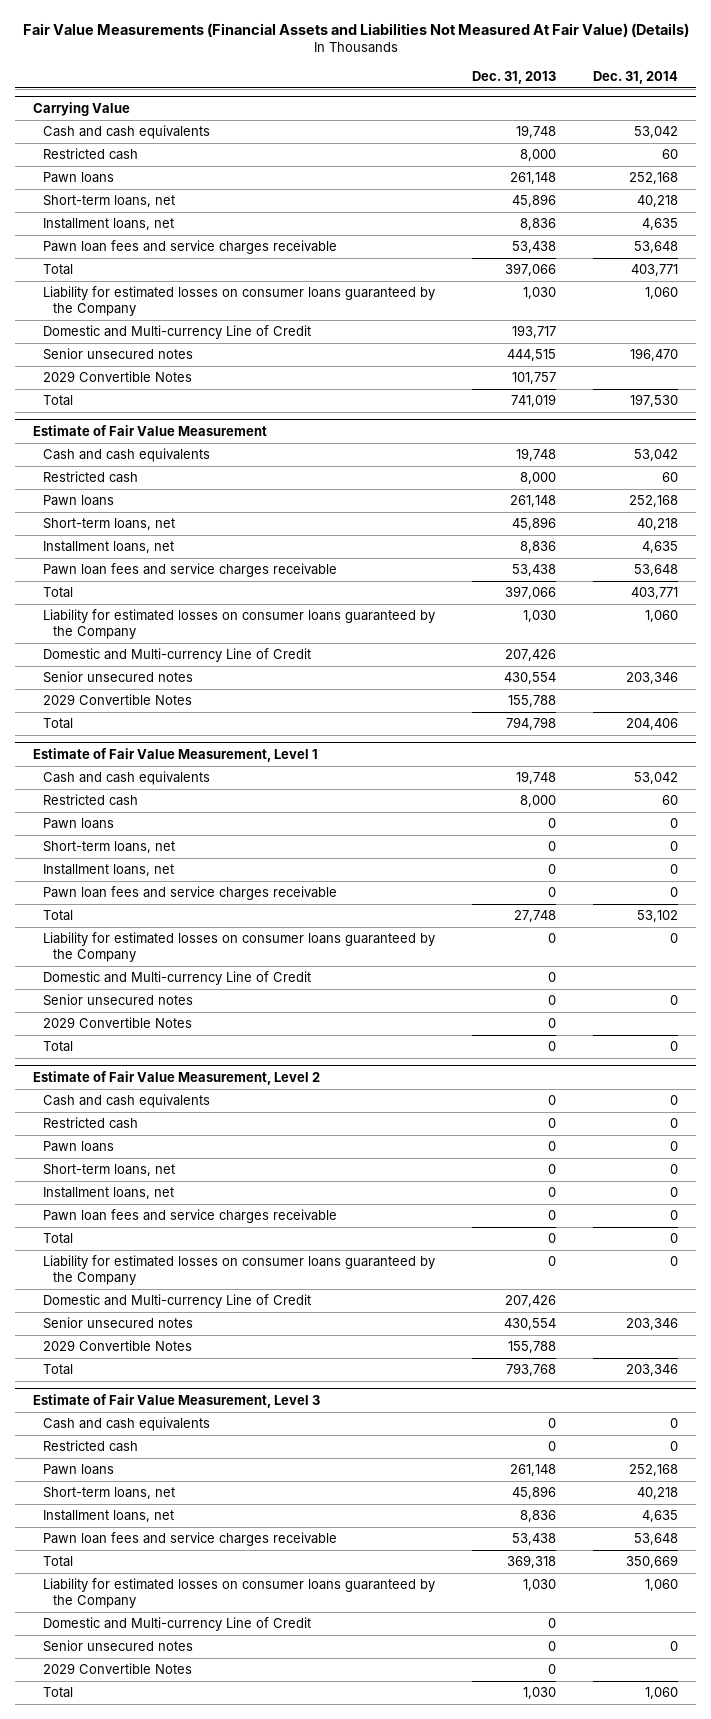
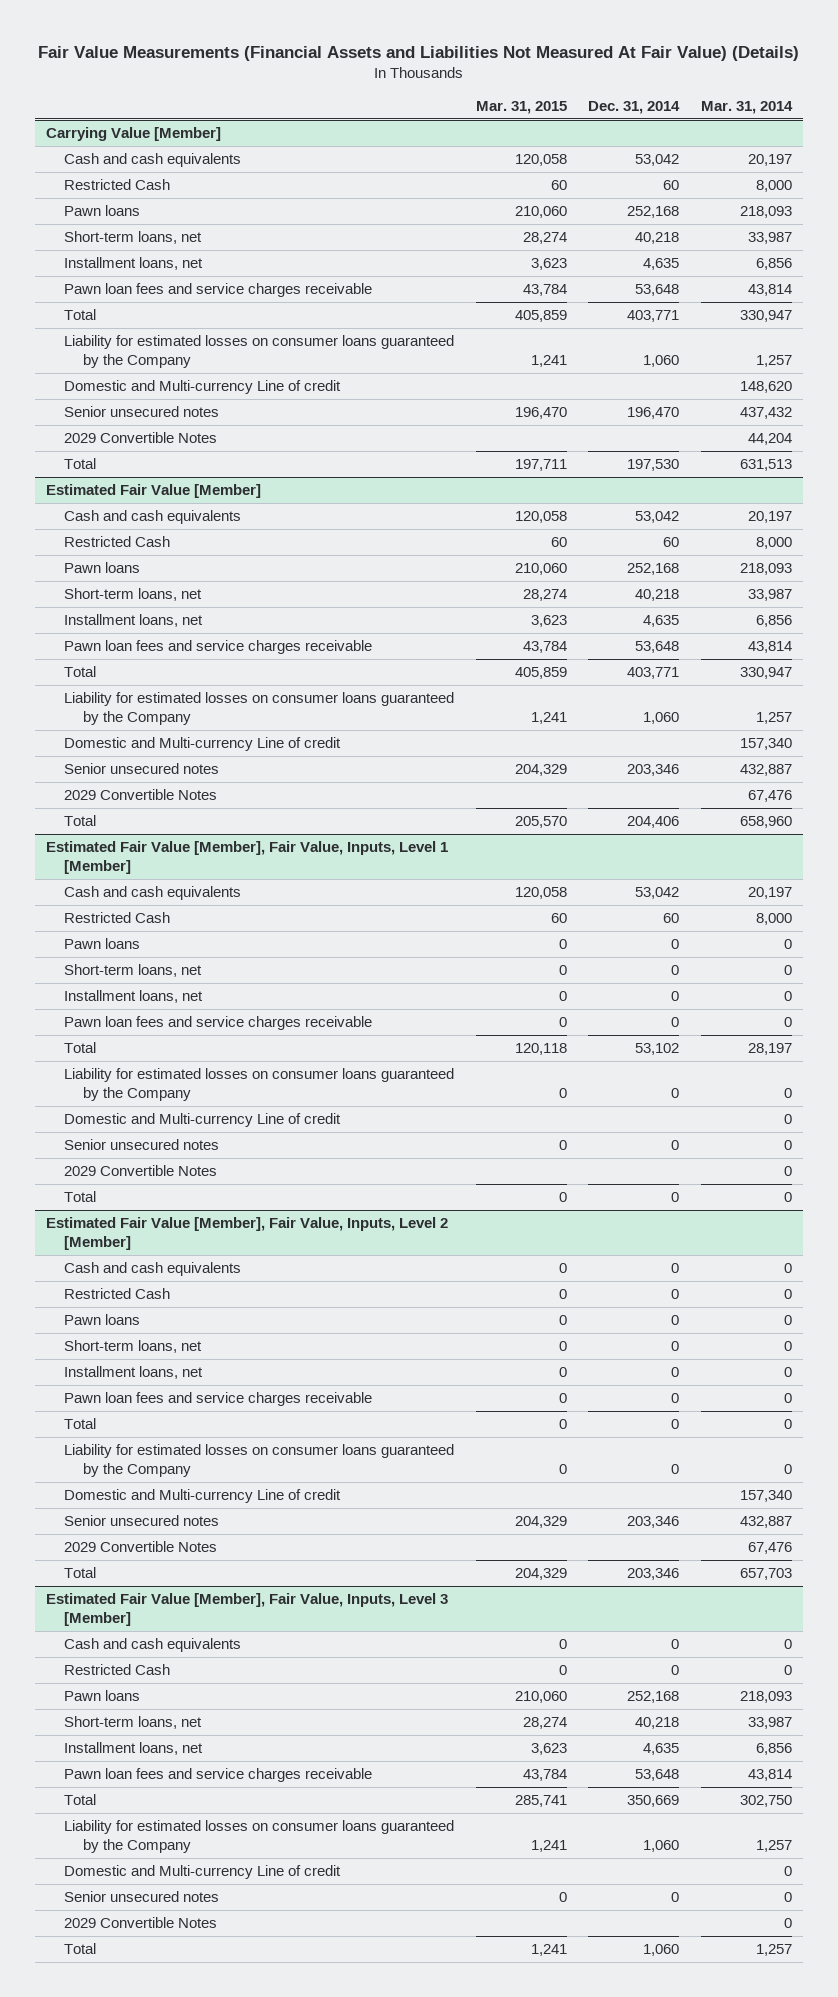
[471,71,556,85] Dec. 31, 2013 -> none
none -> [475,100,567,114] Mar. 31, 2015
none -> [701,100,794,114] Mar. 31, 2014
[33,101,131,116] Carrying Value -> [46,126,222,141] Carrying Value [Member]
[43,148,139,161] Restricted cash -> [64,178,171,190] Restricted Cash
[43,325,312,340] Domestic and Multi-currency Line of Credit -> [64,379,342,394] Domestic and Multi-currency Line of credit
[33,424,268,436] Estimate of Fair Value Measurement -> [46,483,262,498] Estimated Fair Value [Member]
[43,471,139,484] Restricted cash -> [64,535,171,547] Restricted Cash
[43,648,312,663] Domestic and Multi-currency Line of Credit -> [64,736,342,751] Domestic and Multi-currency Line of credit
[33,747,319,762] Estimate of Fair Value Measurement, Level 1 -> none
none -> [46,840,449,875] Estimated Fair Value [Member], Fair Value, Inputs, Level 1 [Member]
[43,794,139,807] Restricted cash -> [64,911,171,923] Restricted Cash
[43,971,312,986] Domestic and Multi-currency Line of Credit -> [64,1112,342,1127] Domestic and Multi-currency Line of credit
[33,1070,321,1085] Estimate of Fair Value Measurement, Level 2 -> none
none -> [46,1216,449,1251] Estimated Fair Value [Member], Fair Value, Inputs, Level 2 [Member]
[43,1117,139,1130] Restricted cash -> [64,1287,171,1299] Restricted Cash
[43,1294,312,1309] Domestic and Multi-currency Line of Credit -> [64,1488,342,1503] Domestic and Multi-currency Line of credit
[33,1393,321,1408] Estimate of Fair Value Measurement, Level 3 -> none
none -> [46,1592,449,1627] Estimated Fair Value [Member], Fair Value, Inputs, Level 3 [Member]
[43,1440,139,1453] Restricted cash -> [64,1663,171,1675] Restricted Cash
[43,1617,312,1632] Domestic and Multi-currency Line of Credit -> [64,1864,342,1879] Domestic and Multi-currency Line of credit

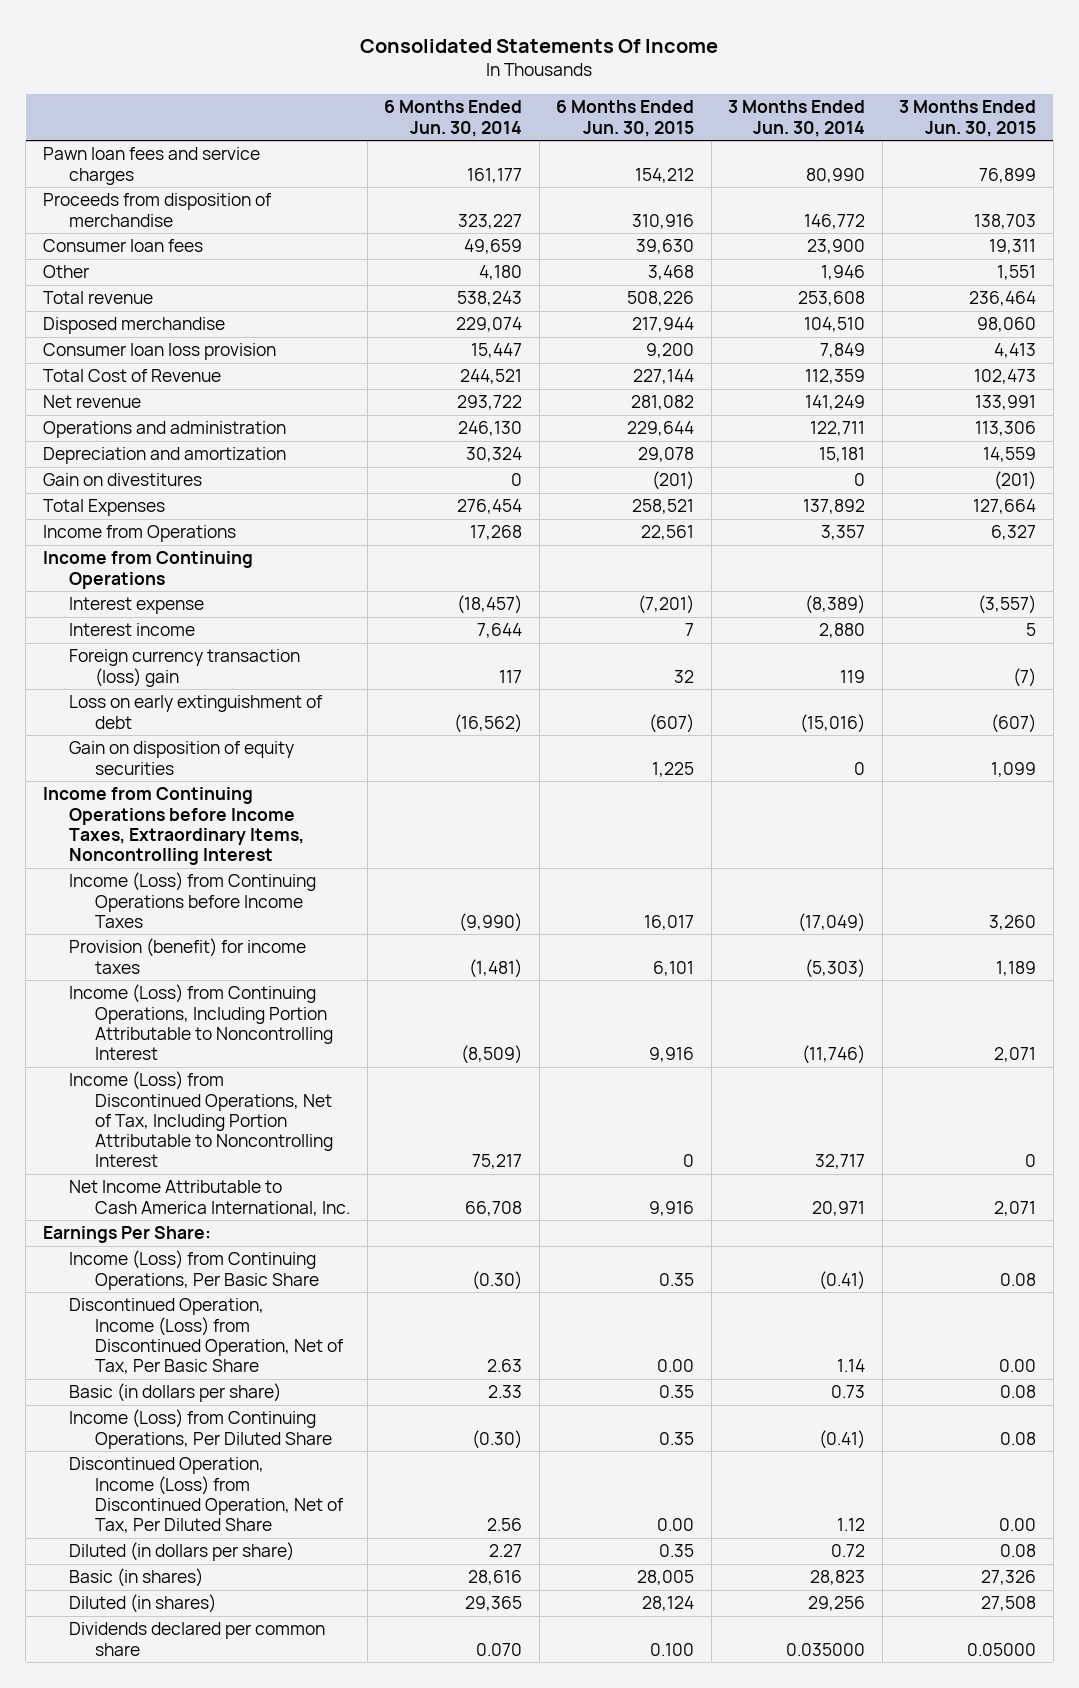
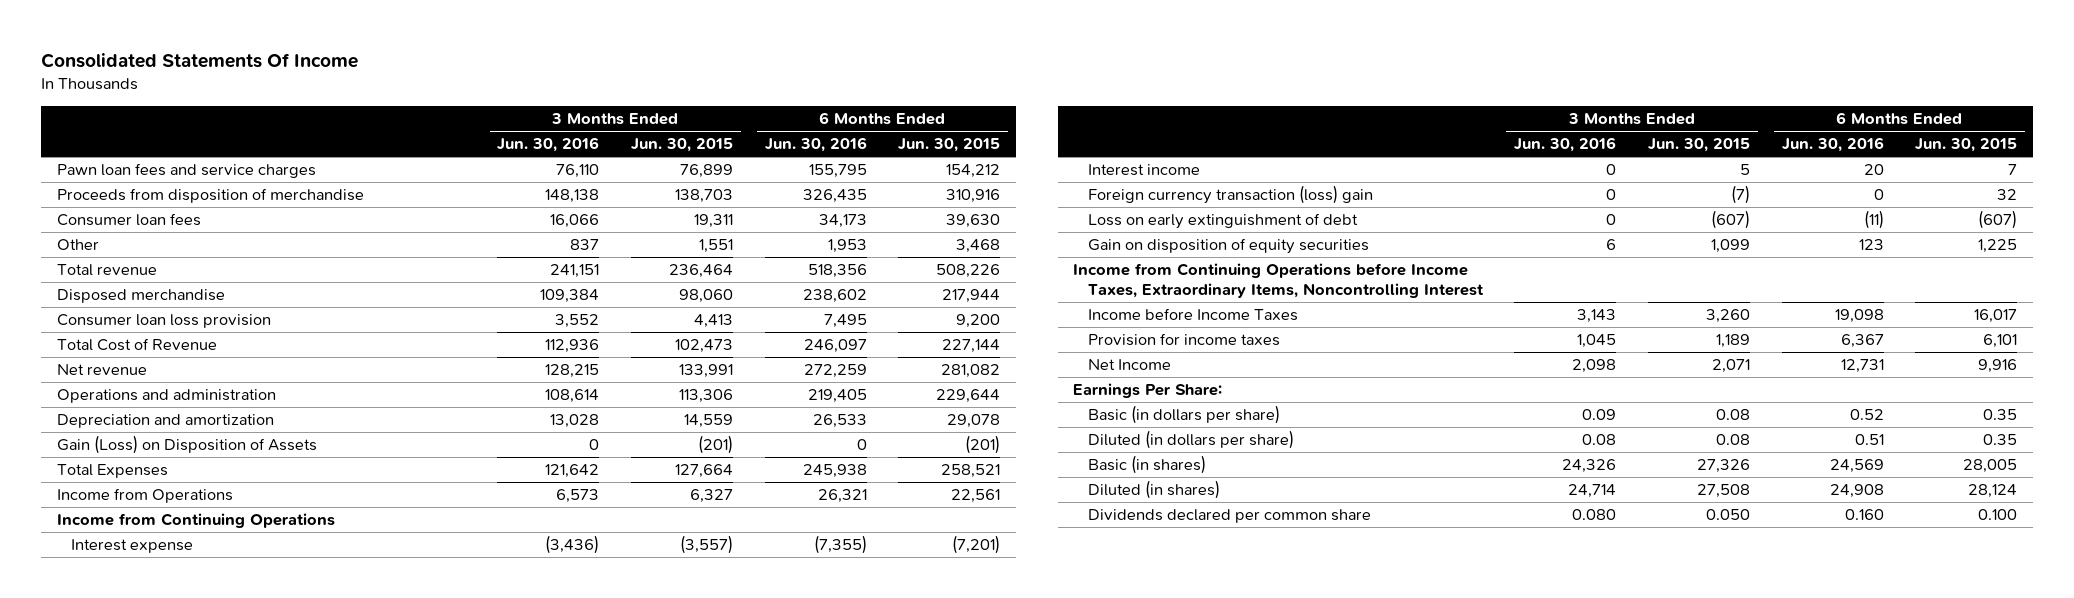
[384,100,523,137] 6 Months Ended Jun. 30, 2014 -> none
[728,100,866,137] 3 Months Ended Jun. 30, 2014 -> none
none -> [497,137,600,153] Jun. 30, 2016
none -> [764,137,867,153] Jun. 30, 2016
[42,473,202,487] Gain on divestitures -> [56,435,317,455] Gain (Loss) on Disposition of Assets
[69,984,334,1060] Income (Loss) from Continuing Operations, Including Portion Attributable to Noncontrolling Interest -> none
[69,1071,334,1167] Income (Loss) from Discontinued Operations, Net of Tax, Including Portion Attributable to Noncontrolling Interest -> none
[69,872,317,928] Income (Loss) from Continuing Operations before Income Taxes -> [1087,308,1298,322] Income before Income Taxes
[69,938,307,974] Provision (benefit) for income taxes -> [1087,333,1280,347] Provision for income taxes
[69,1180,351,1216] Net Income Attributable to Cash America International, Inc. -> [1087,359,1171,371] Net Income
[69,1250,320,1290] Income (Loss) from Continuing Operations, Per Basic Share -> none
[69,1298,345,1374] Discontinued Operation, Income (Loss) from Discontinued Operation, Net of Tax, Per Basic Share -> none
[69,1409,333,1449] Income (Loss) from Continuing Operations, Per Diluted Share -> none
[69,1457,345,1533] Discontinued Operation, Income (Loss) from Discontinued Operation, Net of Tax, Per Diluted Share -> none
[967,1642,1037,1656] 0.05000 -> [1705,509,1750,521] 0.050

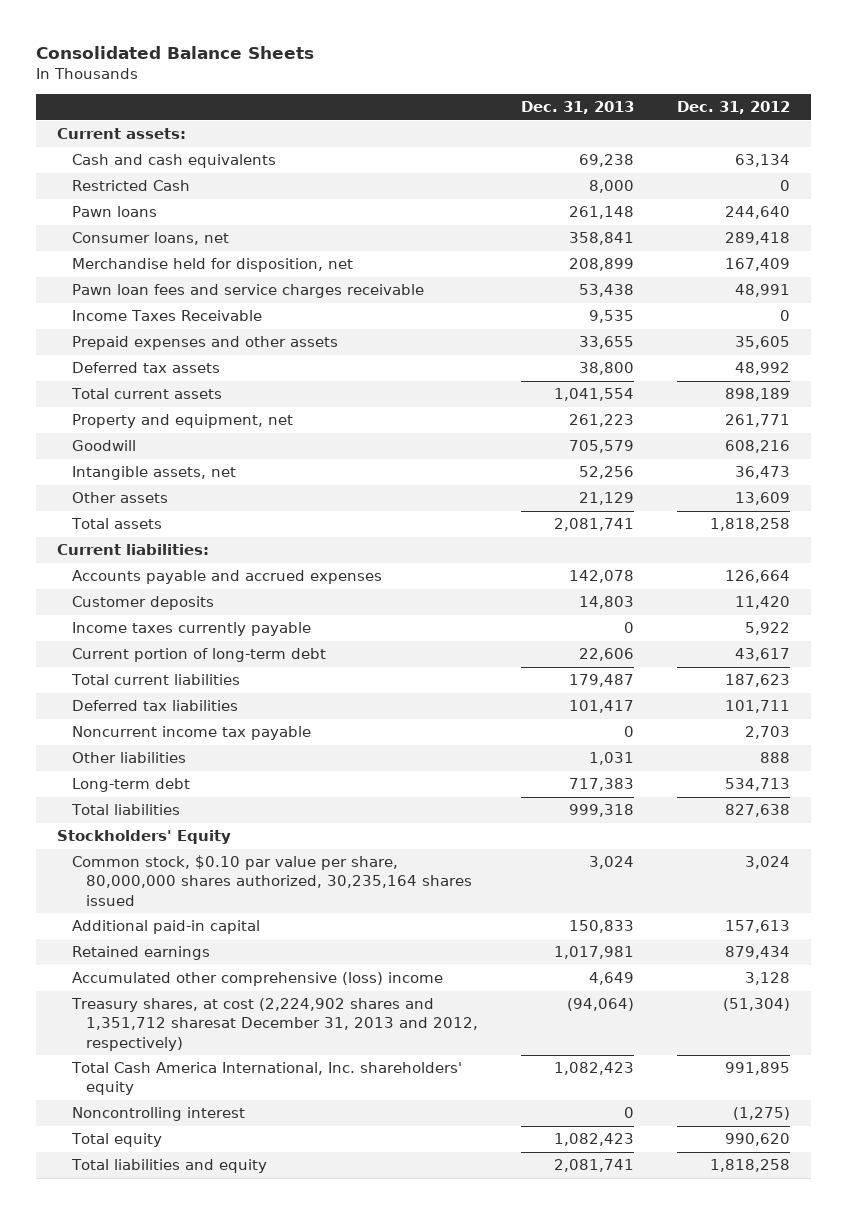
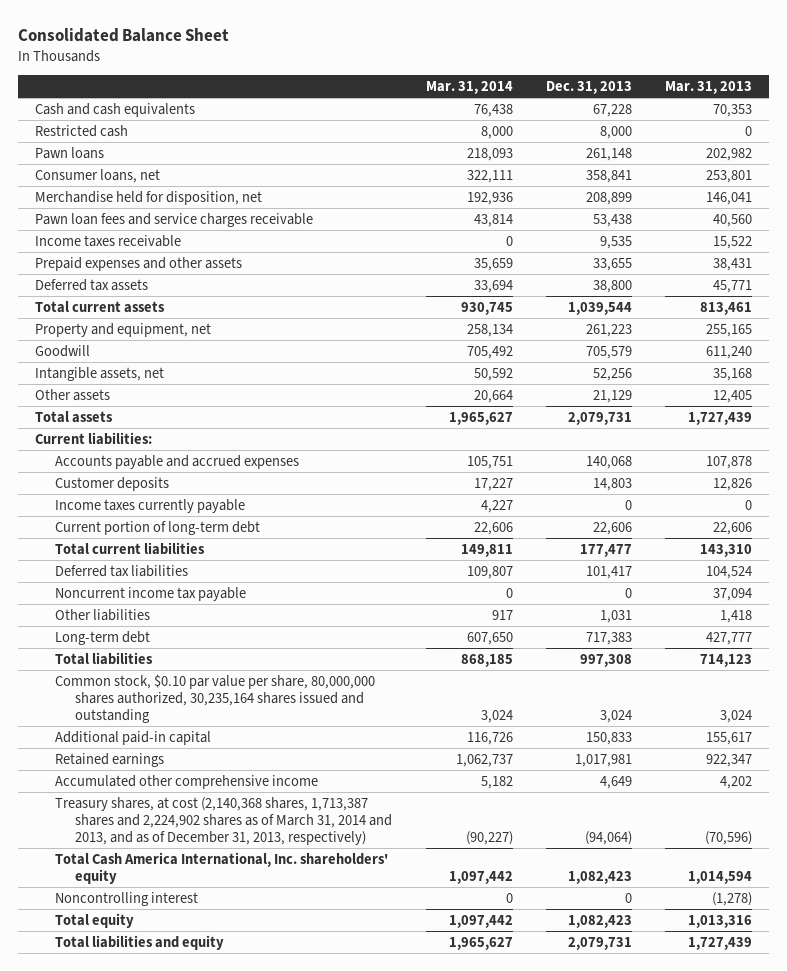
[35,45,314,59] Consolidated Balance Sheets -> [17,27,229,42] Consolidated Balance Sheet
[676,101,790,115] Dec. 31, 2012 -> none
none -> [425,81,513,95] Mar. 31, 2014
none -> [665,81,753,95] Mar. 31, 2013
[56,128,186,140] Current assets: -> none
[579,154,635,168] 69,238 -> [592,103,632,117] 67,228
[71,180,190,192] Restricted Cash -> [34,124,128,137] Restricted cash
[71,310,262,322] Income Taxes Receivable -> [34,234,181,247] Income taxes receivable
[554,388,635,402] 1,041,554 -> [567,301,632,315] 1,039,544
[554,518,635,532] 2,081,741 -> [567,411,632,425] 2,079,731
[569,570,635,584] 142,078 -> [585,455,632,469] 140,068
[569,674,635,688] 179,487 -> [579,543,632,557] 177,477
[56,830,231,845] Stockholders' Equity -> none
[569,804,635,818] 999,318 -> [579,653,632,667] 997,308
[71,855,473,906] Common stock, $0.10 par value per share, 80,000,000 shares authorized, 30,235,164 shares issued -> [54,673,375,723] Common stock, $0.10 par value per share, 80,000,000 shares authorized, 30,235,164 shares issued and outstanding
[71,972,443,987] Accumulated other comprehensive (loss) income -> [54,774,318,789] Accumulated other comprehensive income
[70,998,479,1051] Treasury shares, at cost (2,224,902 shares and 1,351,712 sharesat December 31, 2013 and 2012, respectively) -> [54,796,393,845] Treasury shares, at cost (2,140,368 shares, 1,713,387 shares and 2,224,902 shares as of March 31, 2014 and 2013, and as of December 31, 2013, respectively)
[554,1159,635,1173] 2,081,741 -> [567,936,632,950] 2,079,731

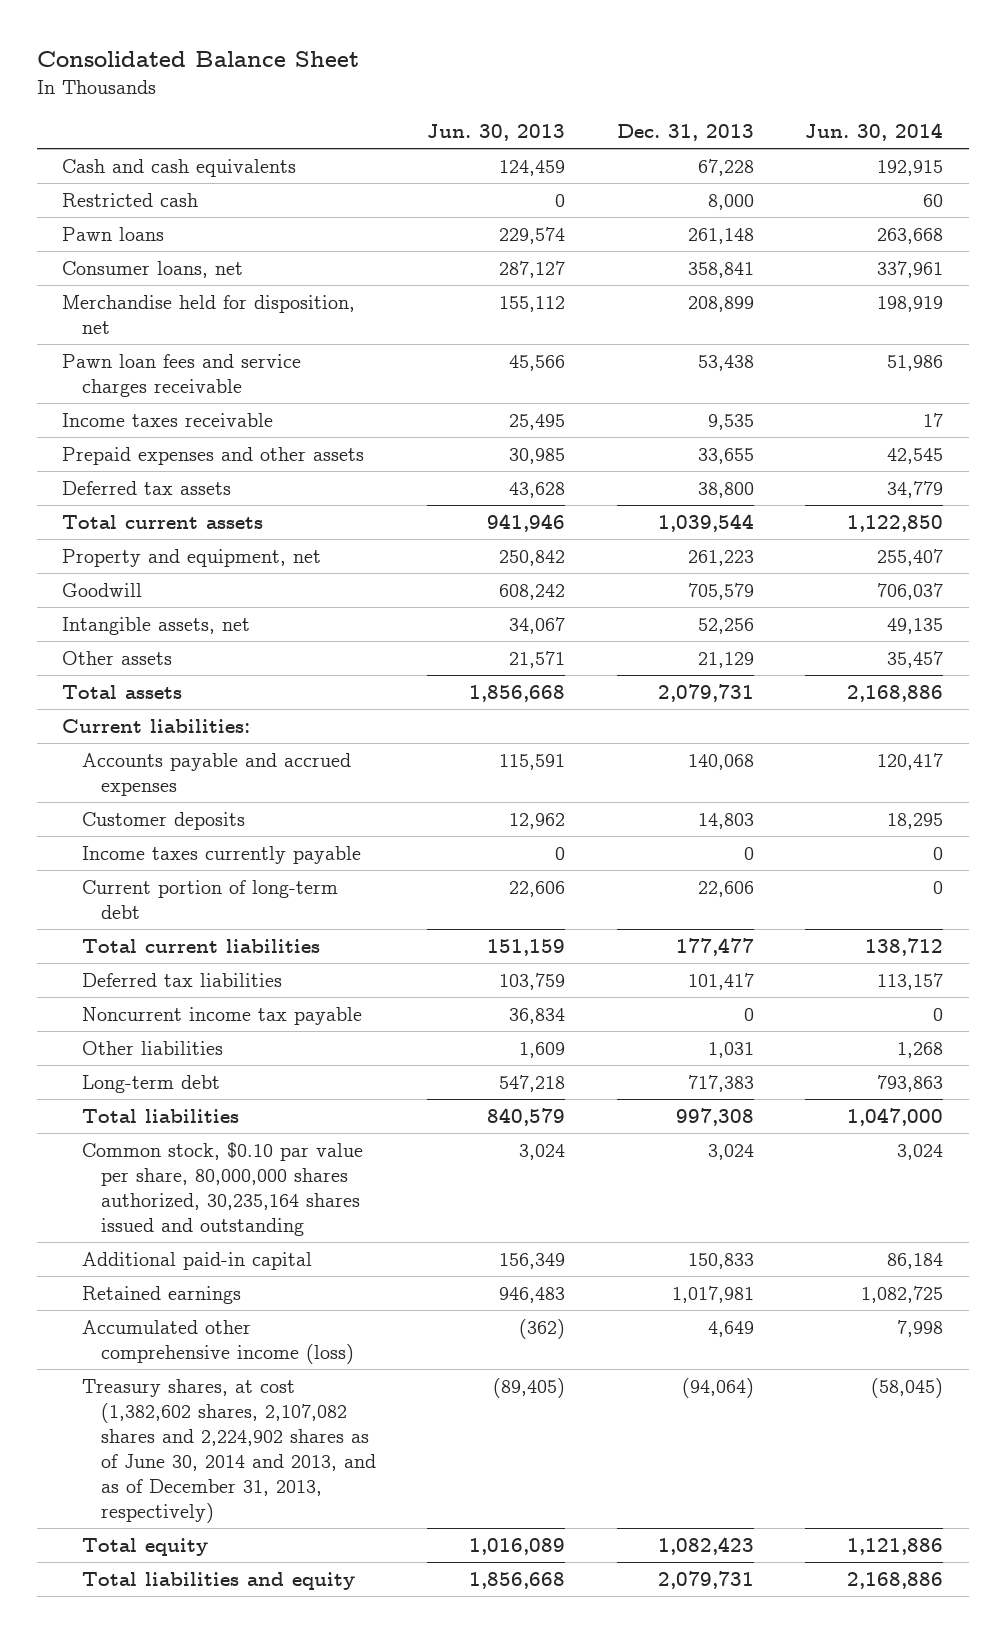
[425,81,513,95] Mar. 31, 2014 -> none
[665,81,753,95] Mar. 31, 2013 -> none
none -> [427,124,566,142] Jun. 30, 2013
none -> [805,123,944,142] Jun. 30, 2014
[54,851,388,884] Total Cash America International, Inc. shareholders' equity -> none
[54,891,198,906] Noncontrolling interest -> none
[54,774,318,789] Accumulated other comprehensive income -> [81,1319,354,1364] Accumulated other comprehensive income (loss)
[54,796,393,845] Treasury shares, at cost (2,140,368 shares, 1,713,387 shares and 2,224,902 shares as of March 31, 2014 and 2013, and as of December 31, 2013, respectively) -> [81,1378,376,1523] Treasury shares, at cost (1,382,602 shares, 2,107,082 shares and 2,224,902 shares as of June 30, 2014 and 2013, and as of December 31, 2013, respectively)

